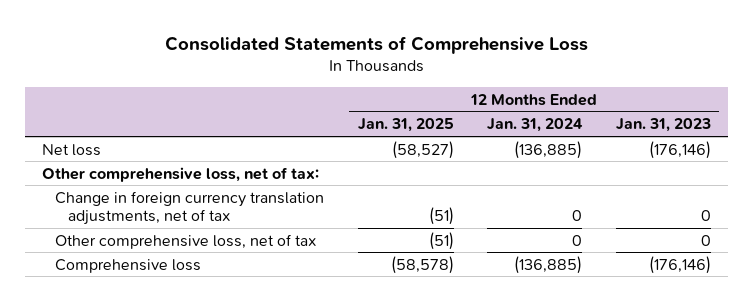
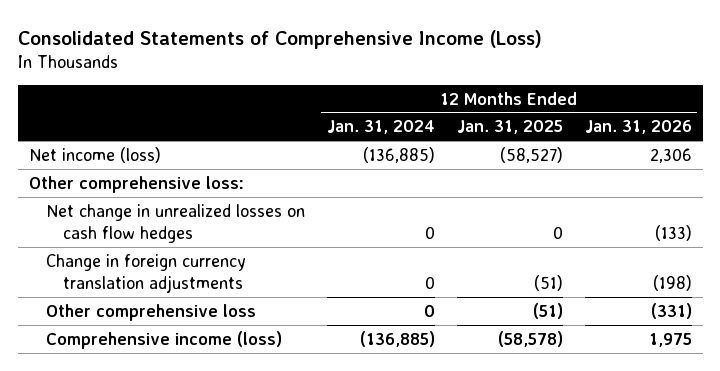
[164,36,588,55] Consolidated Statements of Comprehensive Loss -> [17,29,542,49] Consolidated Statements of Comprehensive Income (Loss)
[616,118,712,133] Jan. 31, 2023 -> none
none -> [584,120,692,135] Jan. 31, 2026
[42,143,102,156] Net loss -> [28,146,161,163] Net income (loss)
[42,166,320,182] Other comprehensive loss, net of tax: -> [28,175,244,193] Other comprehensive loss:
none -> [45,203,305,243] Net change in unrealized losses on cash flow hedges
[54,190,324,225] Change in foreign currency translation adjustments, net of tax -> [45,253,246,293] Change in foreign currency translation adjustments
[54,233,316,249] Other comprehensive loss, net of tax -> [45,303,256,321] Other comprehensive loss
[54,258,201,273] Comprehensive loss -> [45,330,282,349] Comprehensive income (loss)

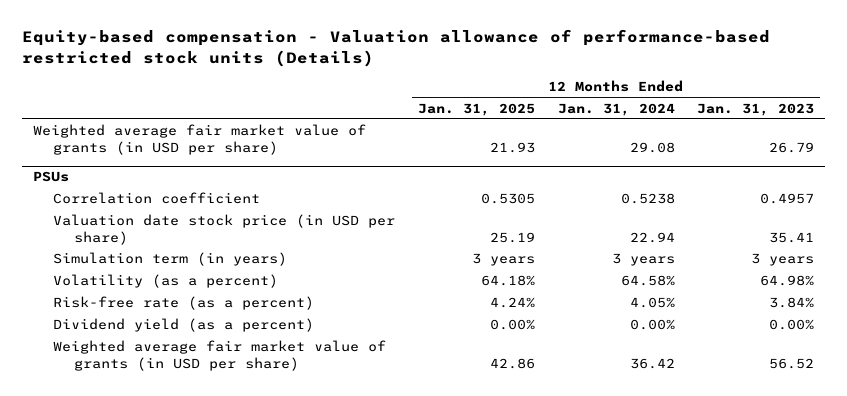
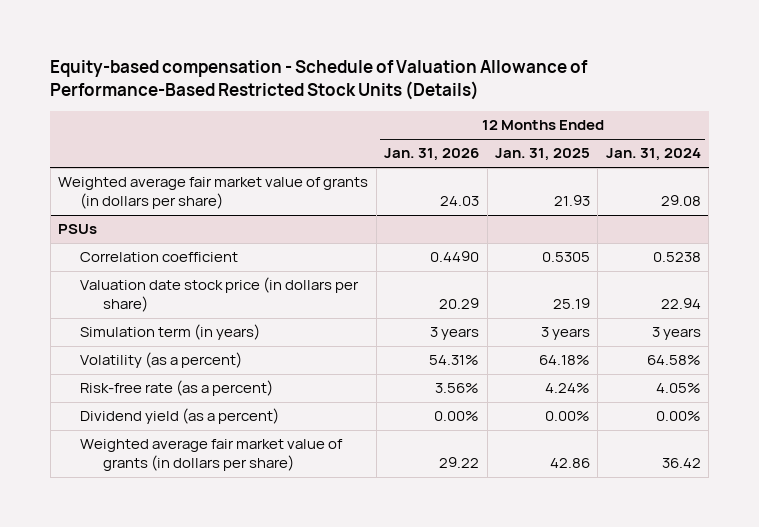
[21,29,770,67] Equity-based compensation - Valuation allowance of performance-based restricted stock units (Details) -> [50,60,589,101] Equity-based compensation - Schedule of Valuation Allowance of Performance-Based Restricted Stock Units (Details)
[697,102,815,116] Jan. 31, 2023 -> none
none -> [384,148,480,162] Jan. 31, 2026
[33,124,367,155] Weighted average fair market value of grants (in USD per share) -> [58,177,369,210] Weighted average fair market value of grants (in dollars per share)
[53,214,396,245] Valuation date stock price (in USD per share) -> [80,277,360,313] Valuation date stock price (in dollars per share)
[53,340,387,371] Weighted average fair market value of grants (in USD per share) -> [80,439,344,472] Weighted average fair market value of grants (in dollars per share)

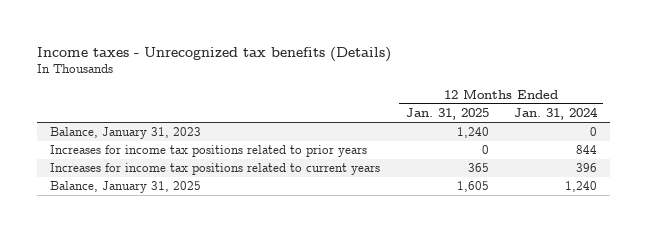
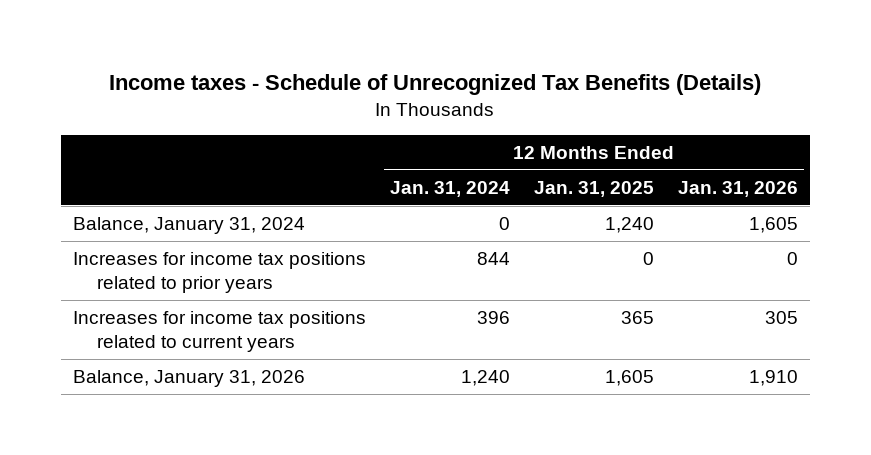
[37,46,392,62] Income taxes - Unrecognized tax benefits (Details) -> [109,74,762,96] Income taxes - Schedule of Unrecognized Tax Benefits (Details)
none -> [677,180,798,197] Jan. 31, 2026
[50,127,202,140] Balance, January 31, 2023 -> [72,216,305,234] Balance, January 31, 2024
[50,181,202,194] Balance, January 31, 2025 -> [72,369,305,387] Balance, January 31, 2026

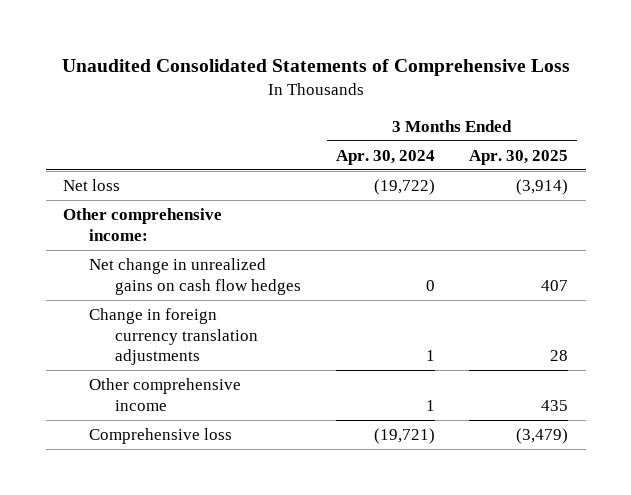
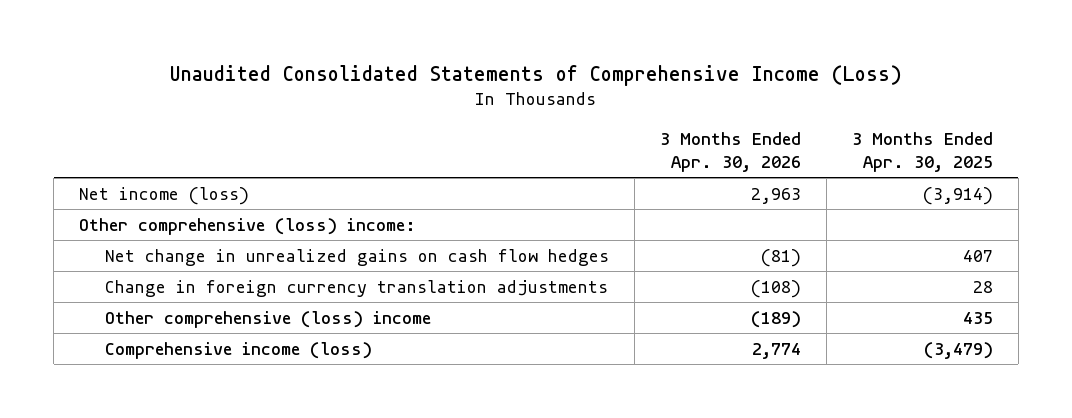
[61,59,570,77] Unaudited Consolidated Statements of Comprehensive Loss -> [169,65,902,87] Unaudited Consolidated Statements of Comprehensive Income (Loss)
[335,149,435,165] Apr. 30, 2024 -> none
none -> [659,131,801,172] 3 Months Ended Apr. 30, 2026
[63,179,121,192] Net loss -> [79,186,250,205] Net income (loss)
[63,208,223,241] Other comprehensive income: -> [79,217,417,235] Other comprehensive (loss) income:
[88,378,241,411] Other comprehensive income -> [104,310,431,328] Other comprehensive (loss) income
[88,428,232,445] Comprehensive loss -> [104,341,372,359] Comprehensive income (loss)

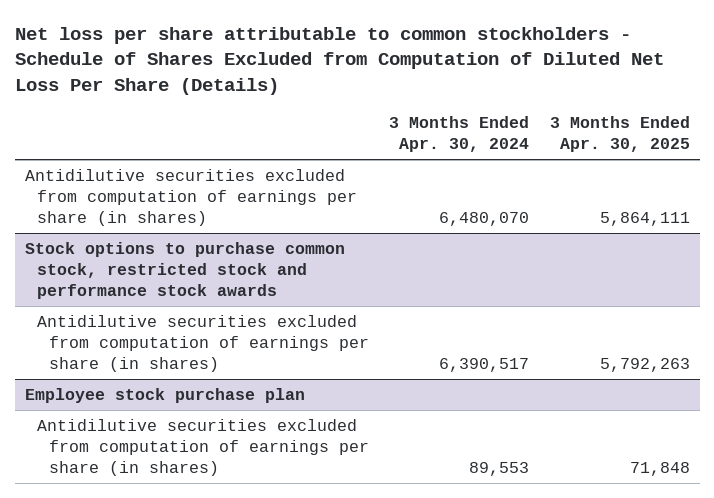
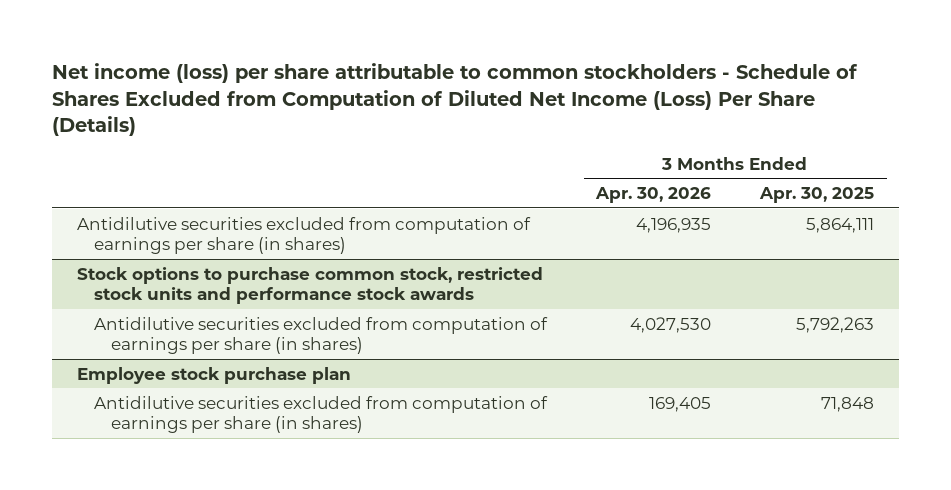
[14,27,664,95] Net loss per share attributable to common stockholders - Schedule of Shares Excluded from Computation of Diluted Net Loss Per Share (Details) -> [52,63,859,137] Net income (loss) per share attributable to common stockholders - Schedule of Shares Excluded from Computation of Diluted Net Income (Loss) Per Share (Details)
[389,116,530,153] 3 Months Ended Apr. 30, 2024 -> none
none -> [595,187,712,204] Apr. 30, 2026
[24,241,345,300] Stock options to purchase common stock, restricted stock and performance stock awards -> [76,266,543,305] Stock options to purchase common stock, restricted stock units and performance stock awards

